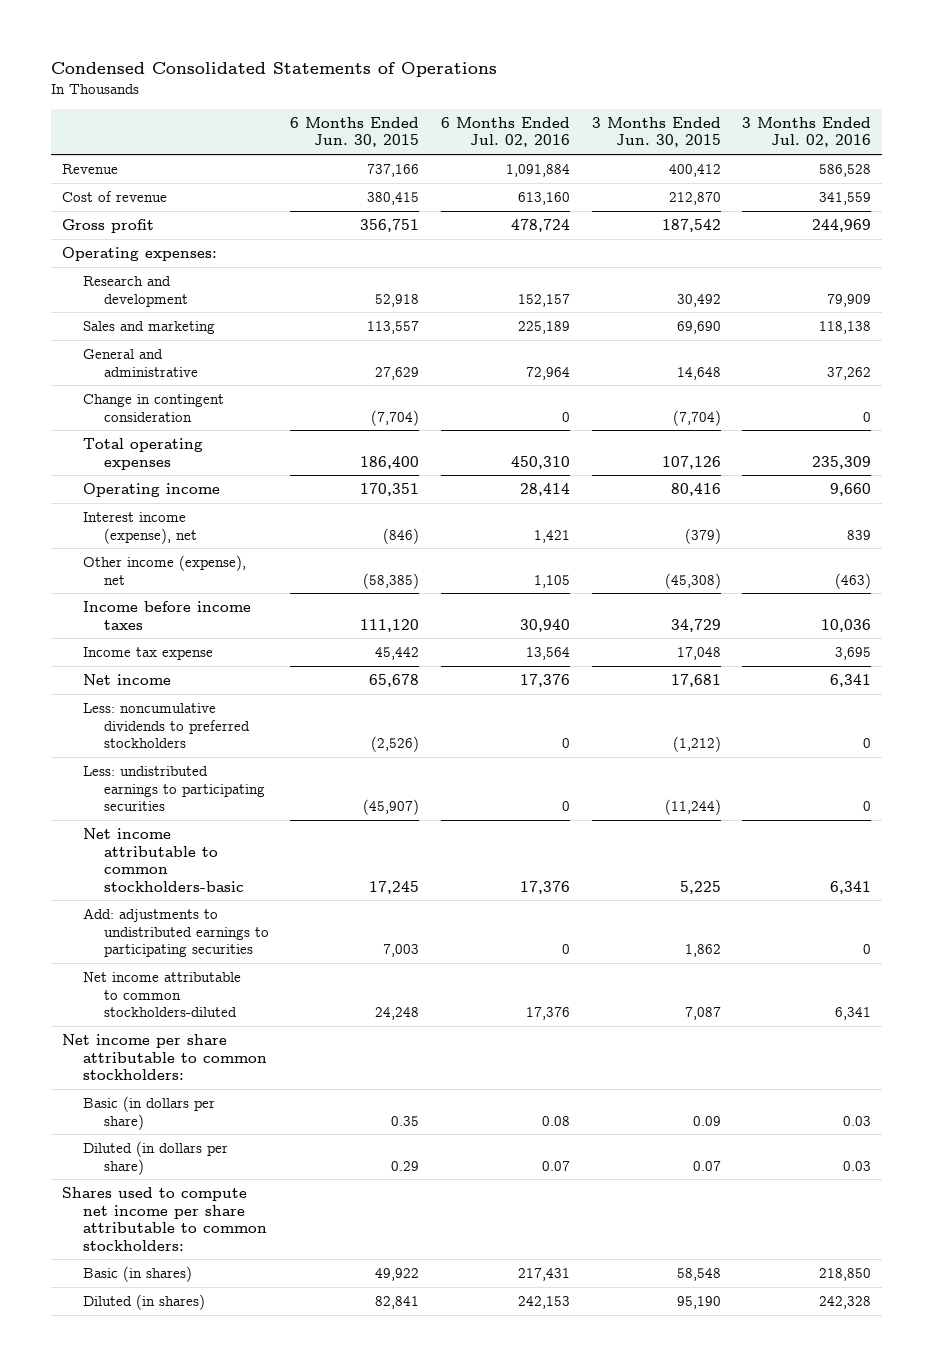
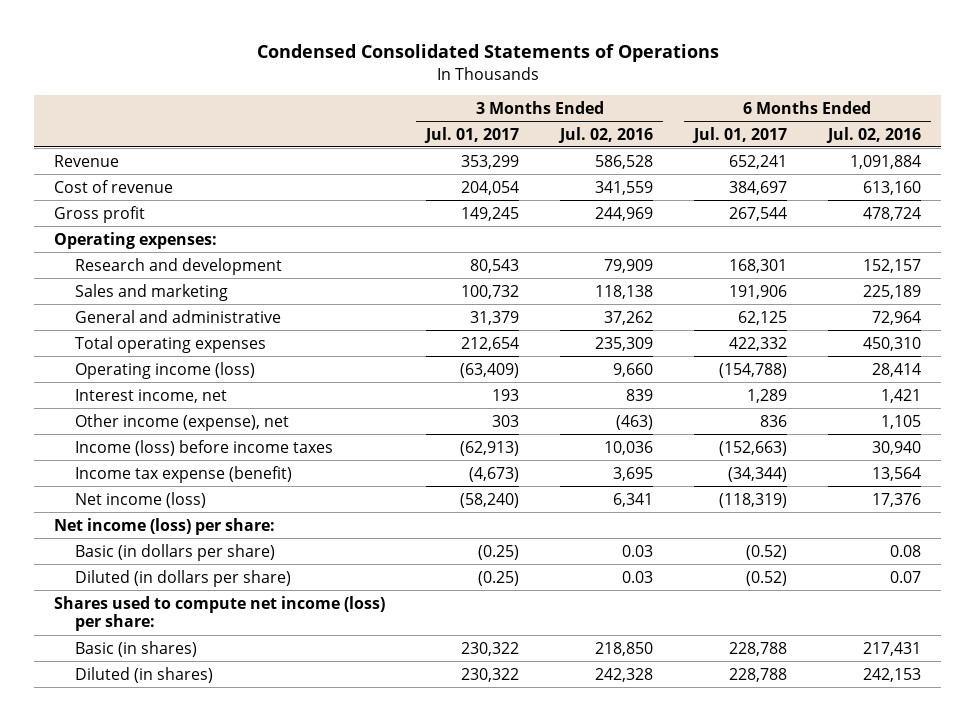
[290,116,420,148] 6 Months Ended Jun. 30, 2015 -> none
[591,116,721,148] 3 Months Ended Jun. 30, 2015 -> none
none -> [424,126,520,143] Jul. 01, 2017
none -> [691,126,787,143] Jul. 01, 2017
[82,393,224,422] Change in contingent consideration -> none
[82,482,220,497] Operating income -> [75,361,256,379] Operating income (loss)
[82,511,197,544] Interest income (expense), net -> [75,388,228,403] Interest income, net
[82,702,250,749] Less: noncumulative dividends to preferred stockholders -> none
[82,765,265,812] Less: undistributed earnings to participating securities -> none
[82,827,244,892] Net income attributable to common stockholders-basic -> none
[82,907,269,958] Add: adjustments to undistributed earnings to participating securities -> none
[82,971,241,1018] Net income attributable to common stockholders-diluted -> none
[82,600,251,630] Income before income taxes -> [75,439,334,456] Income (loss) before income taxes
[82,646,213,660] Income tax expense -> [75,465,293,483] Income tax expense (benefit)
[82,673,171,685] Net income -> [75,491,207,508] Net income (loss)
[61,1033,267,1081] Net income per share attributable to common stockholders: -> [54,517,276,535] Net income (loss) per share:
[61,1186,267,1251] Shares used to compute net income per share attributable to common stockholders: -> [54,595,386,632] Shares used to compute net income (loss) per share:

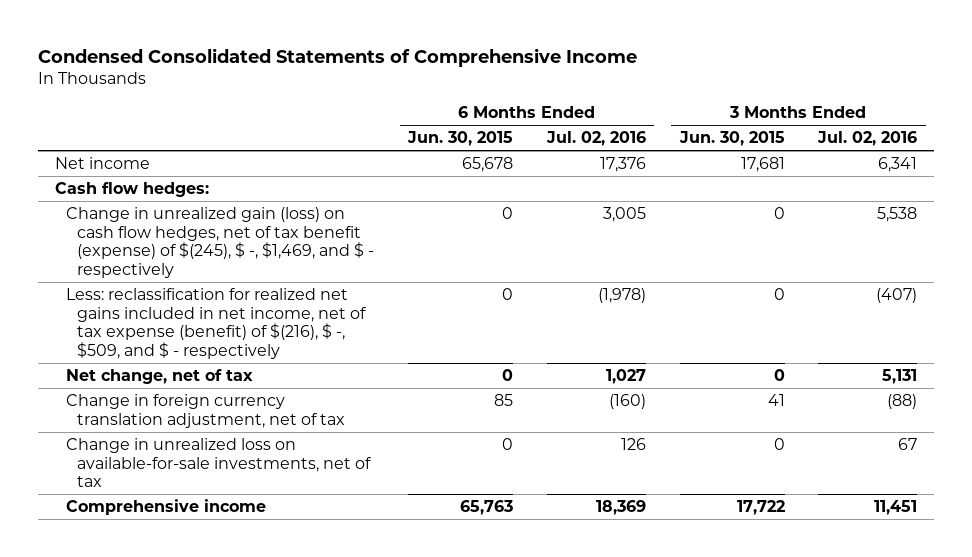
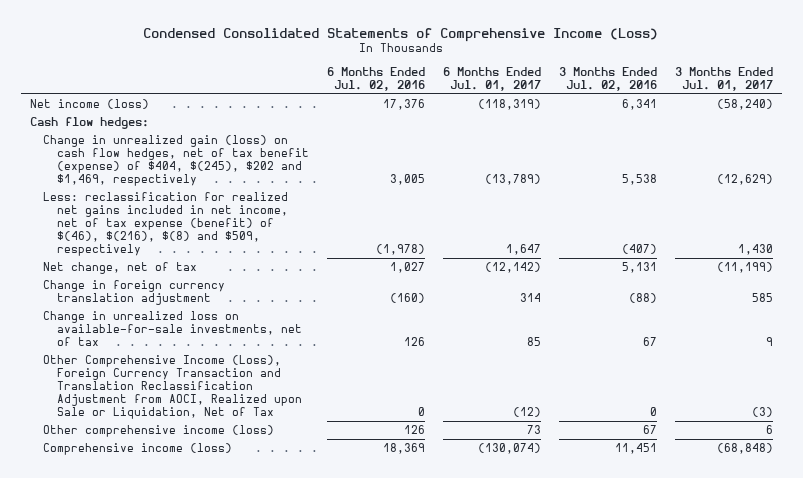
[38,47,638,67] Condensed Consolidated Statements of Comprehensive Income -> [143,27,659,42] Condensed Consolidated Statements of Comprehensive Income (Loss)
[407,131,514,147] Jun. 30, 2015 -> none
[678,131,785,147] Jun. 30, 2015 -> none
none -> [442,66,541,92] 6 Months Ended Jul. 01, 2017
none -> [674,66,773,92] 3 Months Ended Jul. 01, 2017
[55,157,151,170] Net income -> [29,99,149,110] Net income (loss)
[66,207,375,278] Change in unrealized gain (loss) on cash flow hedges, net of tax benefit (expense) of $(245), $ -, $1,469, and $ - respectively -> [43,135,310,187] Change in unrealized gain (loss) on cash flow hedges, net of tax benefit (expense) of $404, $(245), $202 and $1,469, respectively
[66,288,367,359] Less: reclassification for realized net gains included in net income, net of tax expense (benefit) of $(216), $ -, $509, and $ - respectively -> [43,192,289,257] Less: reclassification for realized net gains included in net income, net of tax expense (benefit) of $(46), $(216), $(8) and $509, respectively
[66,394,346,428] Change in foreign currency translation adjustment, net of tax -> [43,280,226,306] Change in foreign currency translation adjustment
none -> [43,355,303,420] Other Comprehensive Income (Loss), Foreign Currency Transaction and Translation Reclassification Adjustment from AOCI, Realized upon Sale or Liquidation, Net of Tax
none -> [43,425,275,438] Other comprehensive income (loss)
[66,499,267,516] Comprehensive income -> [43,443,233,456] Comprehensive income (loss)

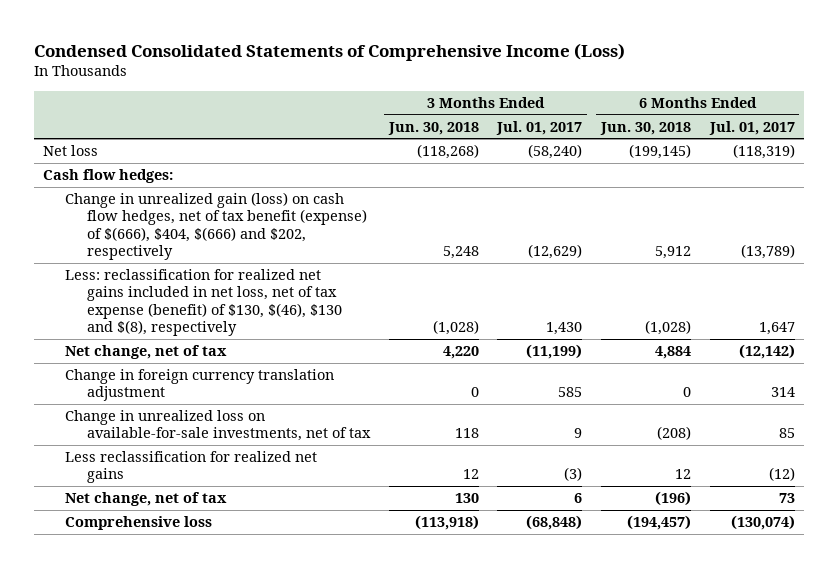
[326,66,425,92] 6 Months Ended Jul. 02, 2016 -> none
[558,66,657,92] 3 Months Ended Jul. 02, 2016 -> none
none -> [387,121,479,135] Jun. 30, 2018
none -> [600,121,692,135] Jun. 30, 2018
[29,99,149,110] Net income (loss) -> [43,145,99,157] Net loss
[43,135,310,187] Change in unrealized gain (loss) on cash flow hedges, net of tax benefit (expense) of $404, $(245), $202 and $1,469, respectively -> [65,192,368,261] Change in unrealized gain (loss) on cash flow hedges, net of tax benefit (expense) of $(666), $404, $(666) and $202, respectively
[43,192,289,257] Less: reclassification for realized net gains included in net income, net of tax expense (benefit) of $(46), $(216), $(8) and $509, respectively -> [65,269,343,337] Less: reclassification for realized net gains included in net loss, net of tax expense (benefit) of $130, $(46), $130 and $(8), respectively
[43,355,303,420] Other Comprehensive Income (Loss), Foreign Currency Transaction and Translation Reclassification Adjustment from AOCI, Realized upon Sale or Liquidation, Net of Tax -> [65,451,318,484] Less reclassification for realized net gains
[43,425,275,438] Other comprehensive income (loss) -> [65,492,228,507] Net change, net of tax
[43,443,233,456] Comprehensive income (loss) -> [65,516,213,531] Comprehensive loss

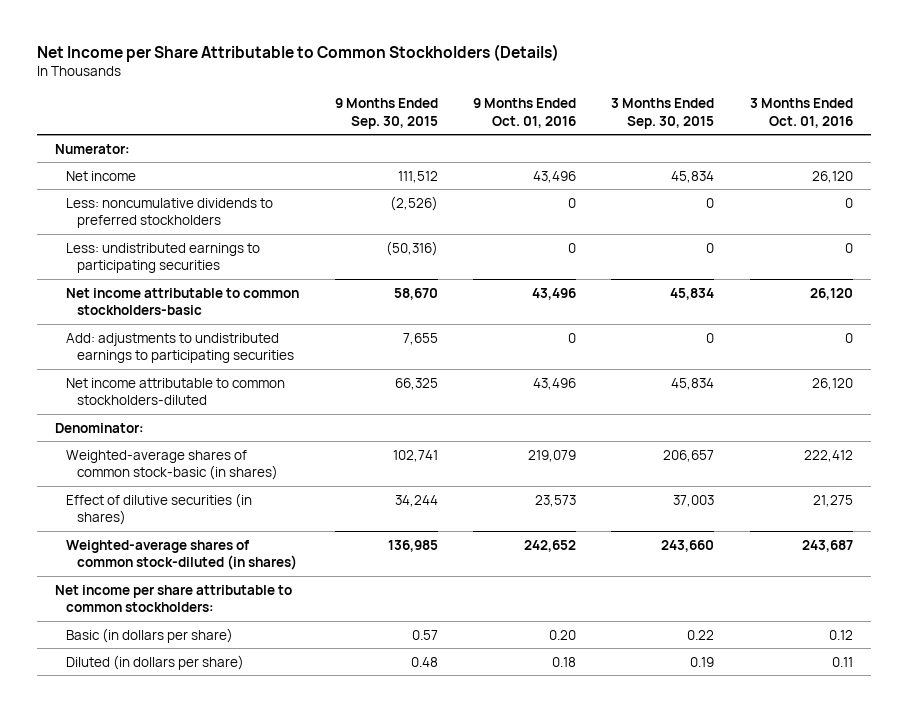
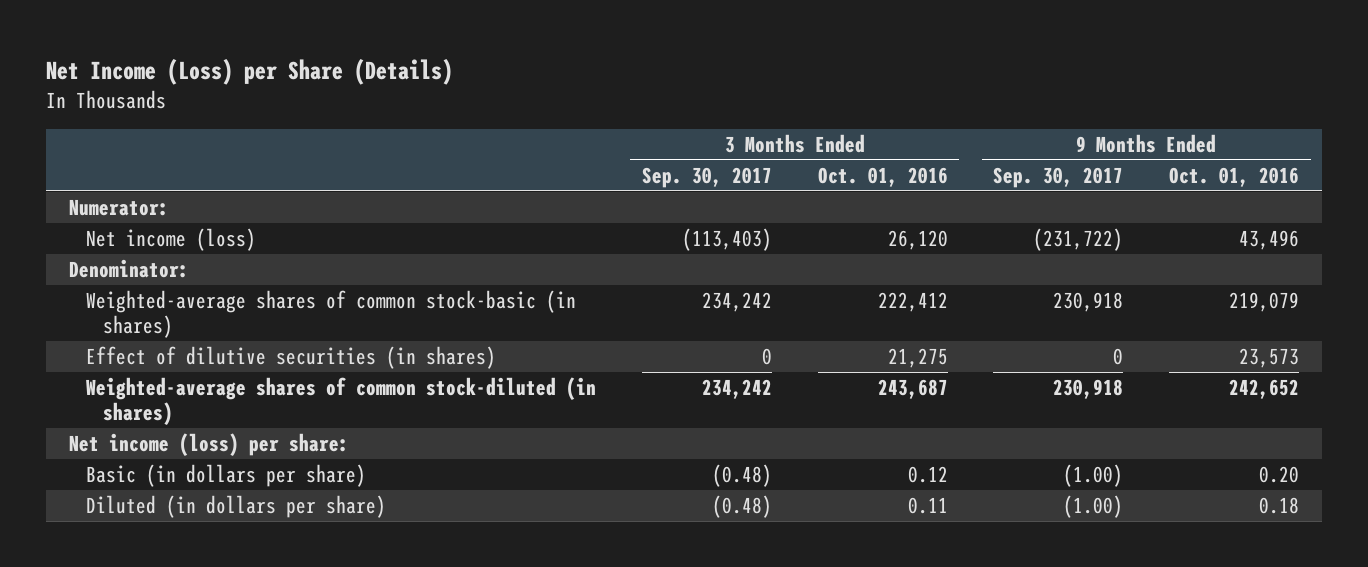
[37,44,560,63] Net Income per Share Attributable to Common Stockholders (Details) -> [45,57,453,85] Net Income (Loss) per Share (Details)
[334,98,438,129] 9 Months Ended Sep. 30, 2015 -> none
[611,98,715,129] 3 Months Ended Sep. 30, 2015 -> none
none -> [641,166,772,188] Sep. 30, 2017
none -> [993,166,1124,188] Sep. 30, 2017
[66,170,137,181] Net income -> none
[66,197,274,228] Less: noncumulative dividends to preferred stockholders -> none
[66,242,261,273] Less: undistributed earnings to participating securities -> none
[66,287,300,315] Net income attributable to common stockholders-basic -> none
[66,332,295,363] Add: adjustments to undistributed earnings to participating securities -> none
[66,377,286,405] Net income attributable to common stockholders-diluted -> [86,227,257,251] Net income (loss)
[55,584,293,612] Net income per share attributable to common stockholders: -> [68,432,349,456] Net income (loss) per share:

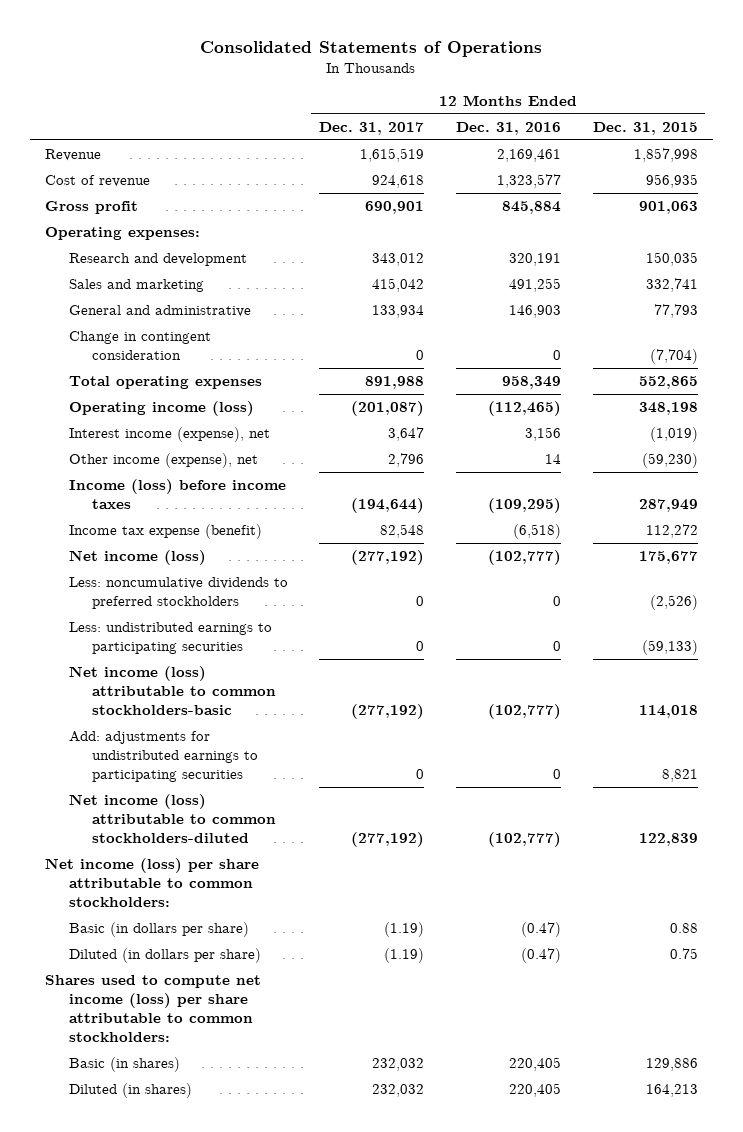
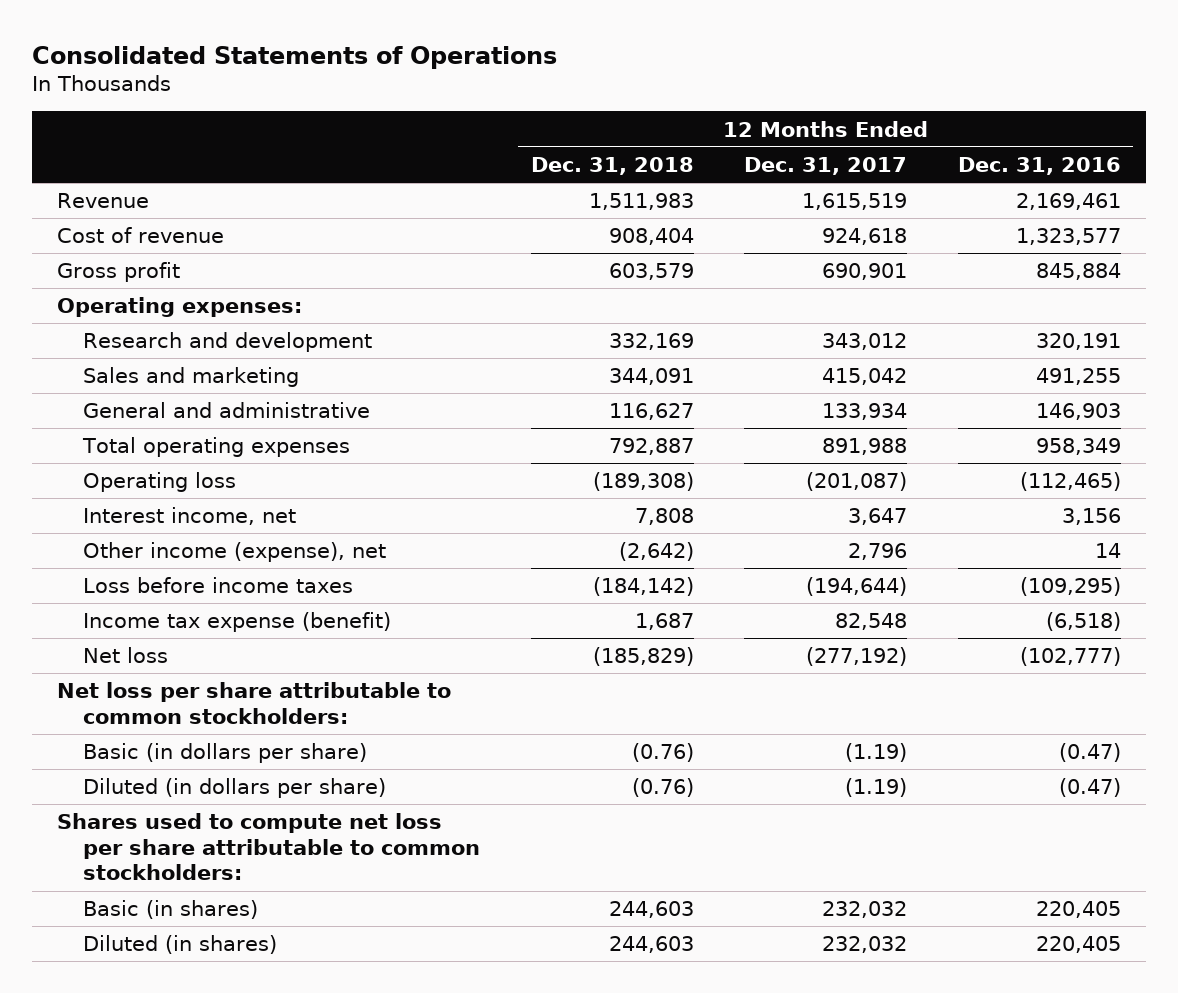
[592,121,698,135] Dec. 31, 2015 -> none
none -> [530,156,694,175] Dec. 31, 2018
[68,331,211,361] Change in contingent consideration -> none
[68,401,254,417] Operating income (loss) -> [83,472,237,493] Operating loss
[68,427,270,443] Interest income (expense), net -> [83,507,297,526] Interest income, net
[68,479,286,510] Income (loss) before income taxes -> [83,577,354,594] Loss before income taxes
[68,577,288,610] Less: noncumulative dividends to preferred stockholders -> none
[68,622,272,655] Less: undistributed earnings to participating securities -> none
[68,666,277,716] Net income (loss) attributable to common stockholders-basic -> none
[68,731,259,783] Add: adjustments for undistributed earnings to participating securities -> none
[68,794,277,844] Net income (loss) attributable to common stockholders-diluted -> none
[68,550,206,566] Net income (loss) -> [83,647,169,664] Net loss
[45,858,260,908] Net income (loss) per share attributable to common stockholders: -> [57,682,452,724] Net loss per share attributable to common stockholders:
[45,975,262,1043] Shares used to compute net income (loss) per share attributable to common stockholders: -> [57,813,481,881] Shares used to compute net loss per share attributable to common stockholders:

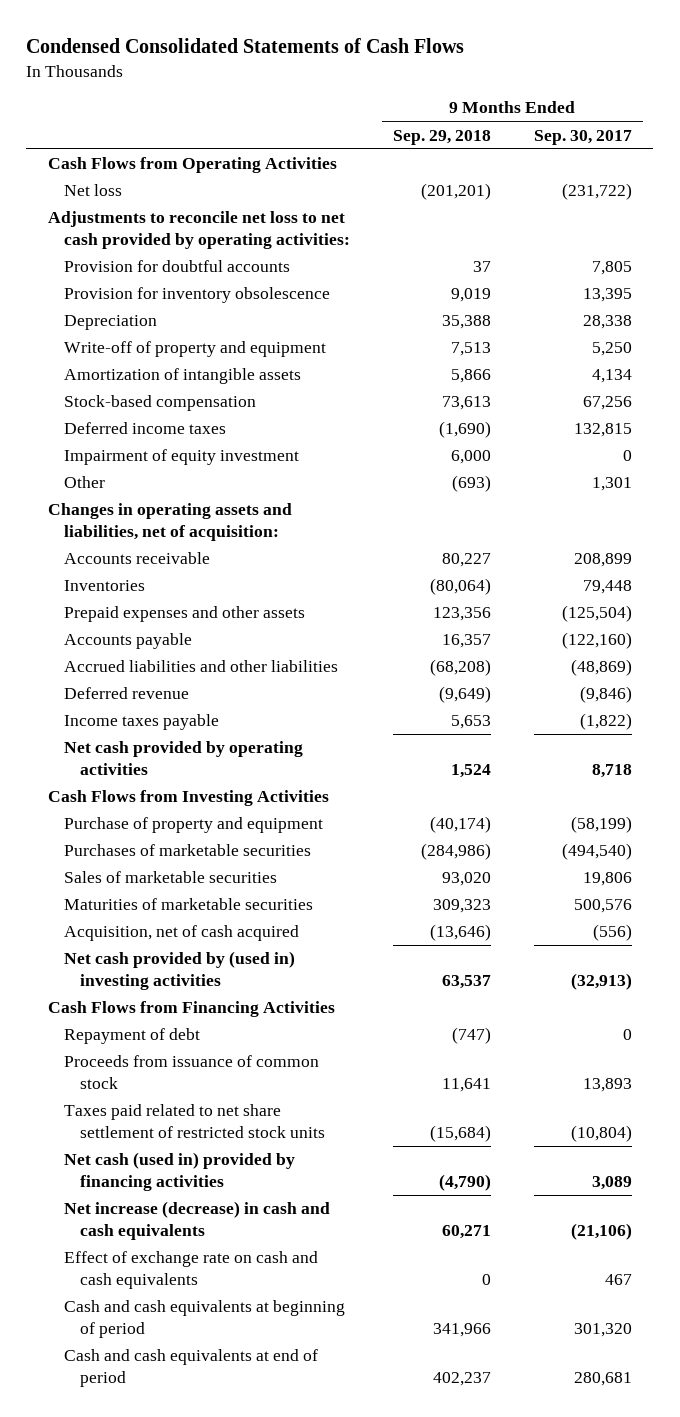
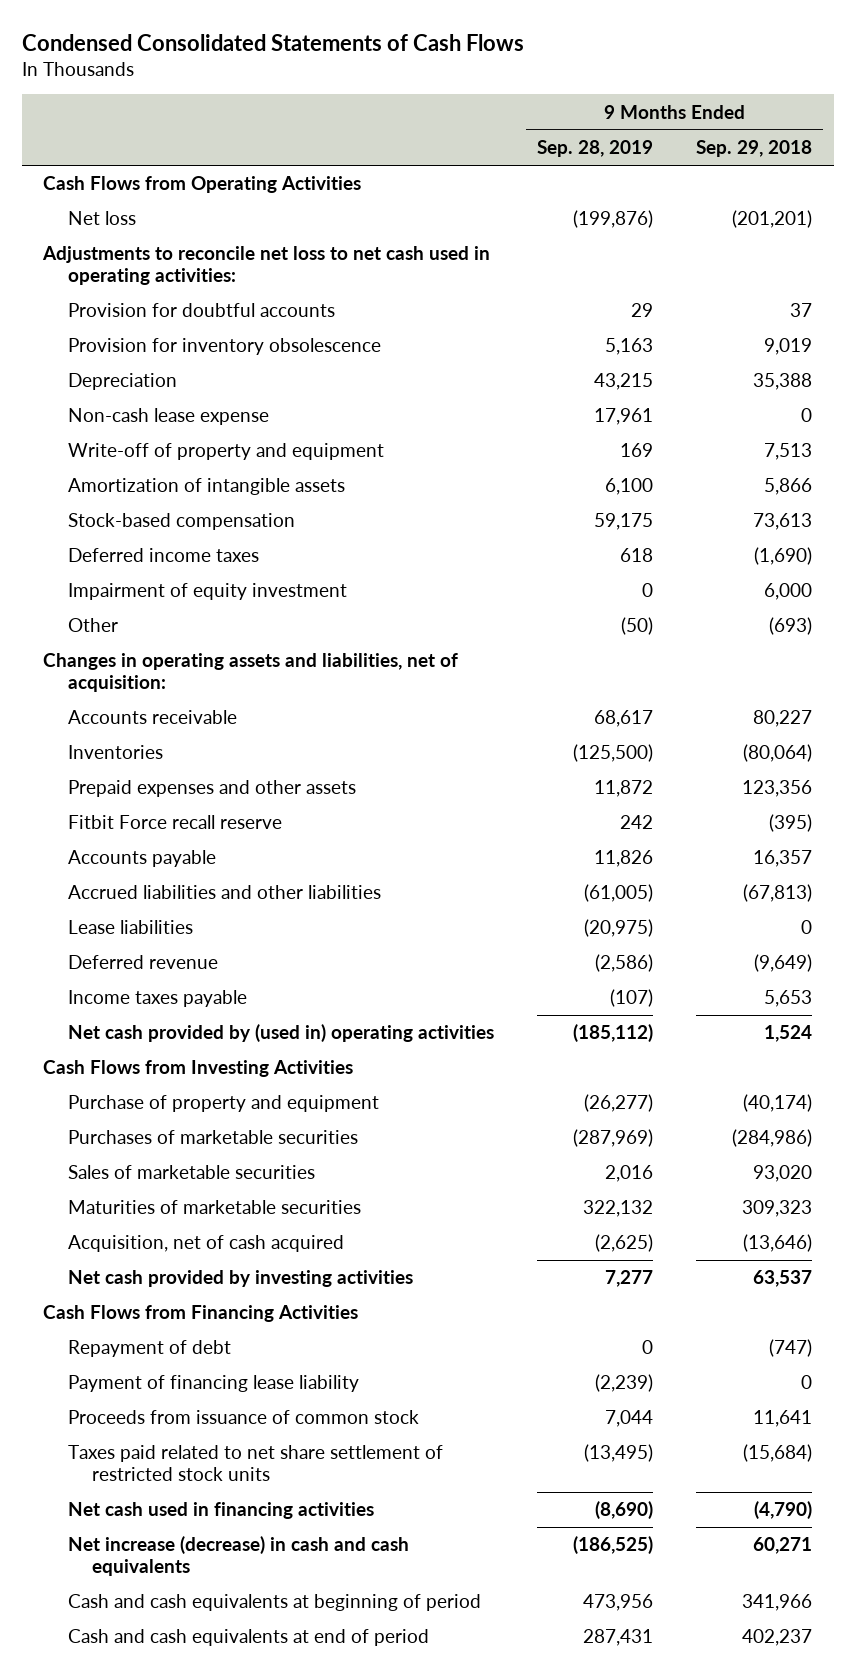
[533,129,632,145] Sep. 30, 2017 -> none
none -> [536,140,653,158] Sep. 28, 2019
[47,211,350,249] Adjustments to reconcile net loss to net cash provided by operating activities: -> [42,246,491,286] Adjustments to reconcile net loss to net cash used in operating activities:
none -> [67,408,269,426] Non-cash lease expense
none -> [67,815,282,830] Fitbit Force recall reserve
[429,659,491,677] (68,208) -> [743,884,813,903] (67,813)
none -> [67,920,193,935] Lease liabilities
[63,741,303,775] Net cash provided by operating activities -> [67,1024,494,1043] Net cash provided by (used in) operating activities
[63,951,295,990] Net cash provided by (used in) investing activities -> [67,1270,413,1288] Net cash provided by investing activities
none -> [67,1375,359,1393] Payment of financing lease liability
[63,1152,295,1191] Net cash (used in) provided by financing activities -> [67,1502,374,1520] Net cash used in financing activities
[63,1251,318,1289] Effect of exchange rate on cash and cash equivalents -> none

